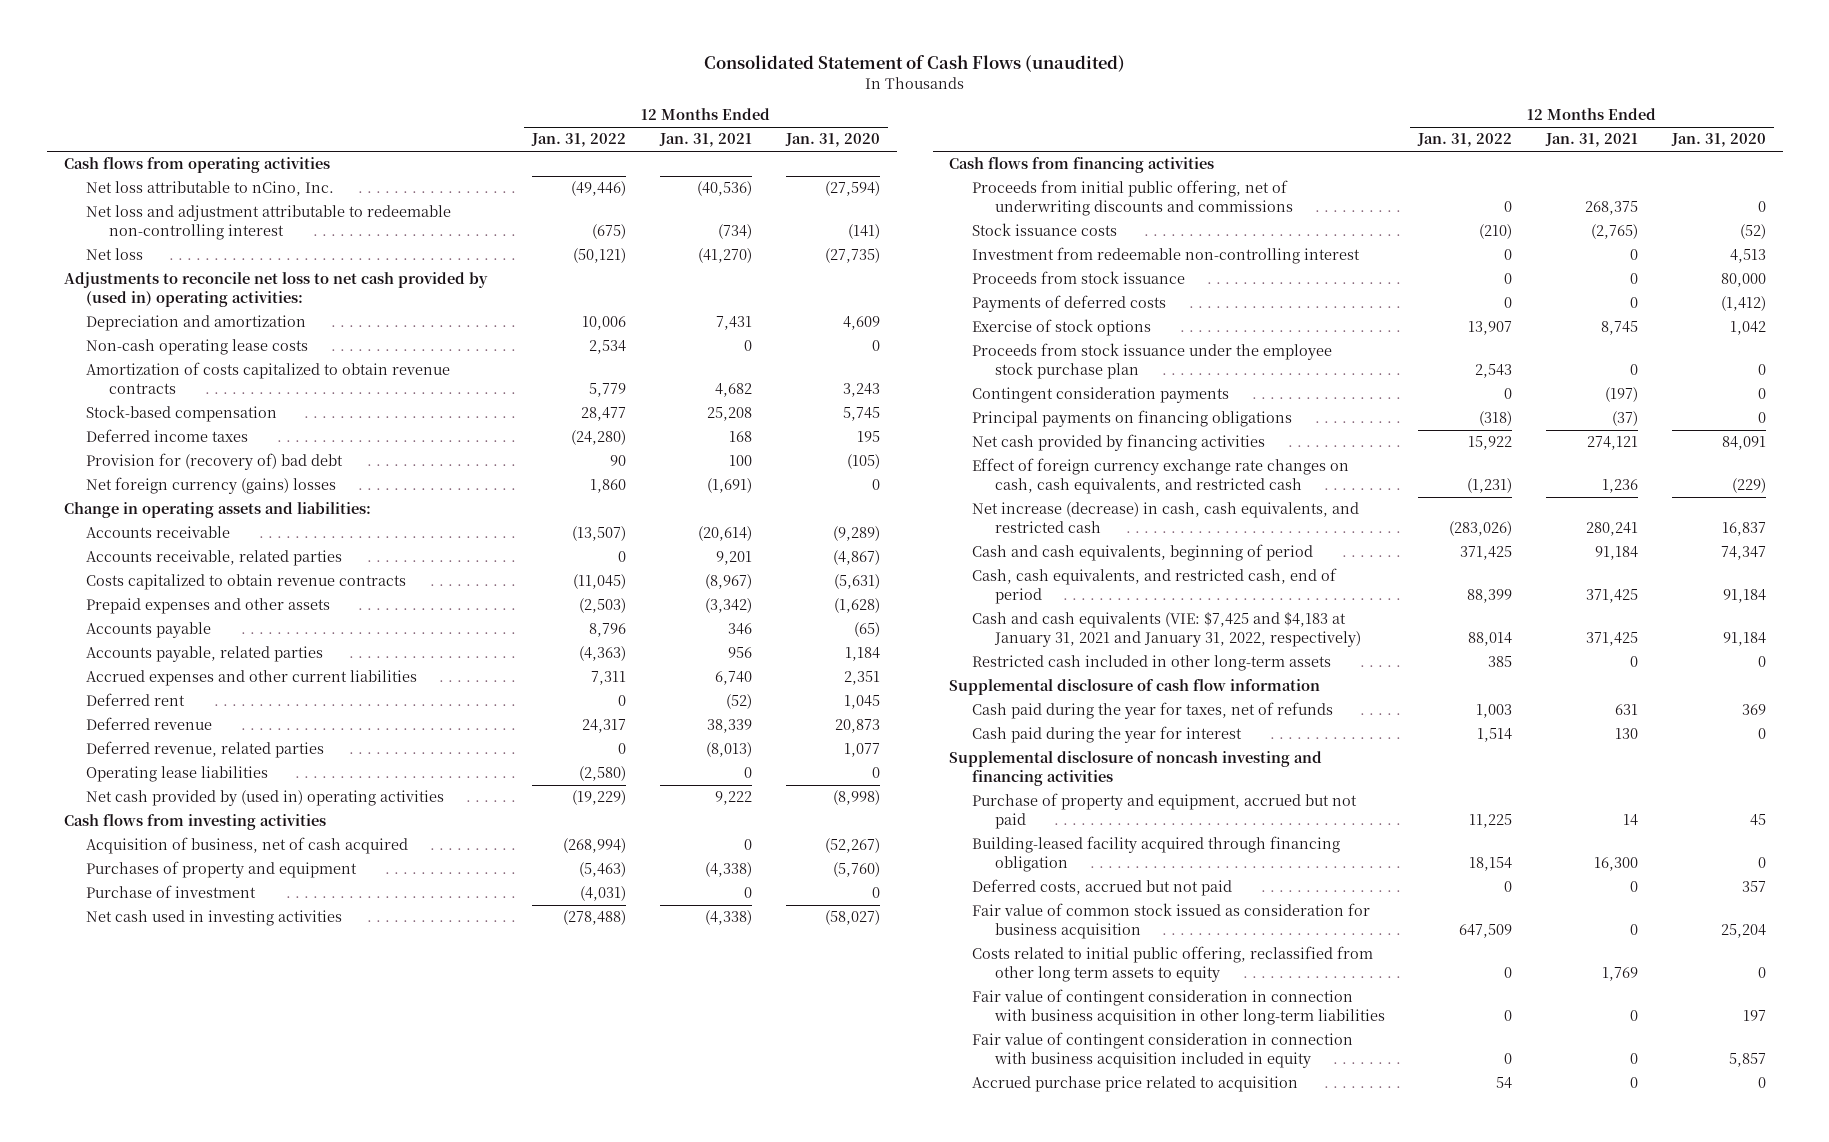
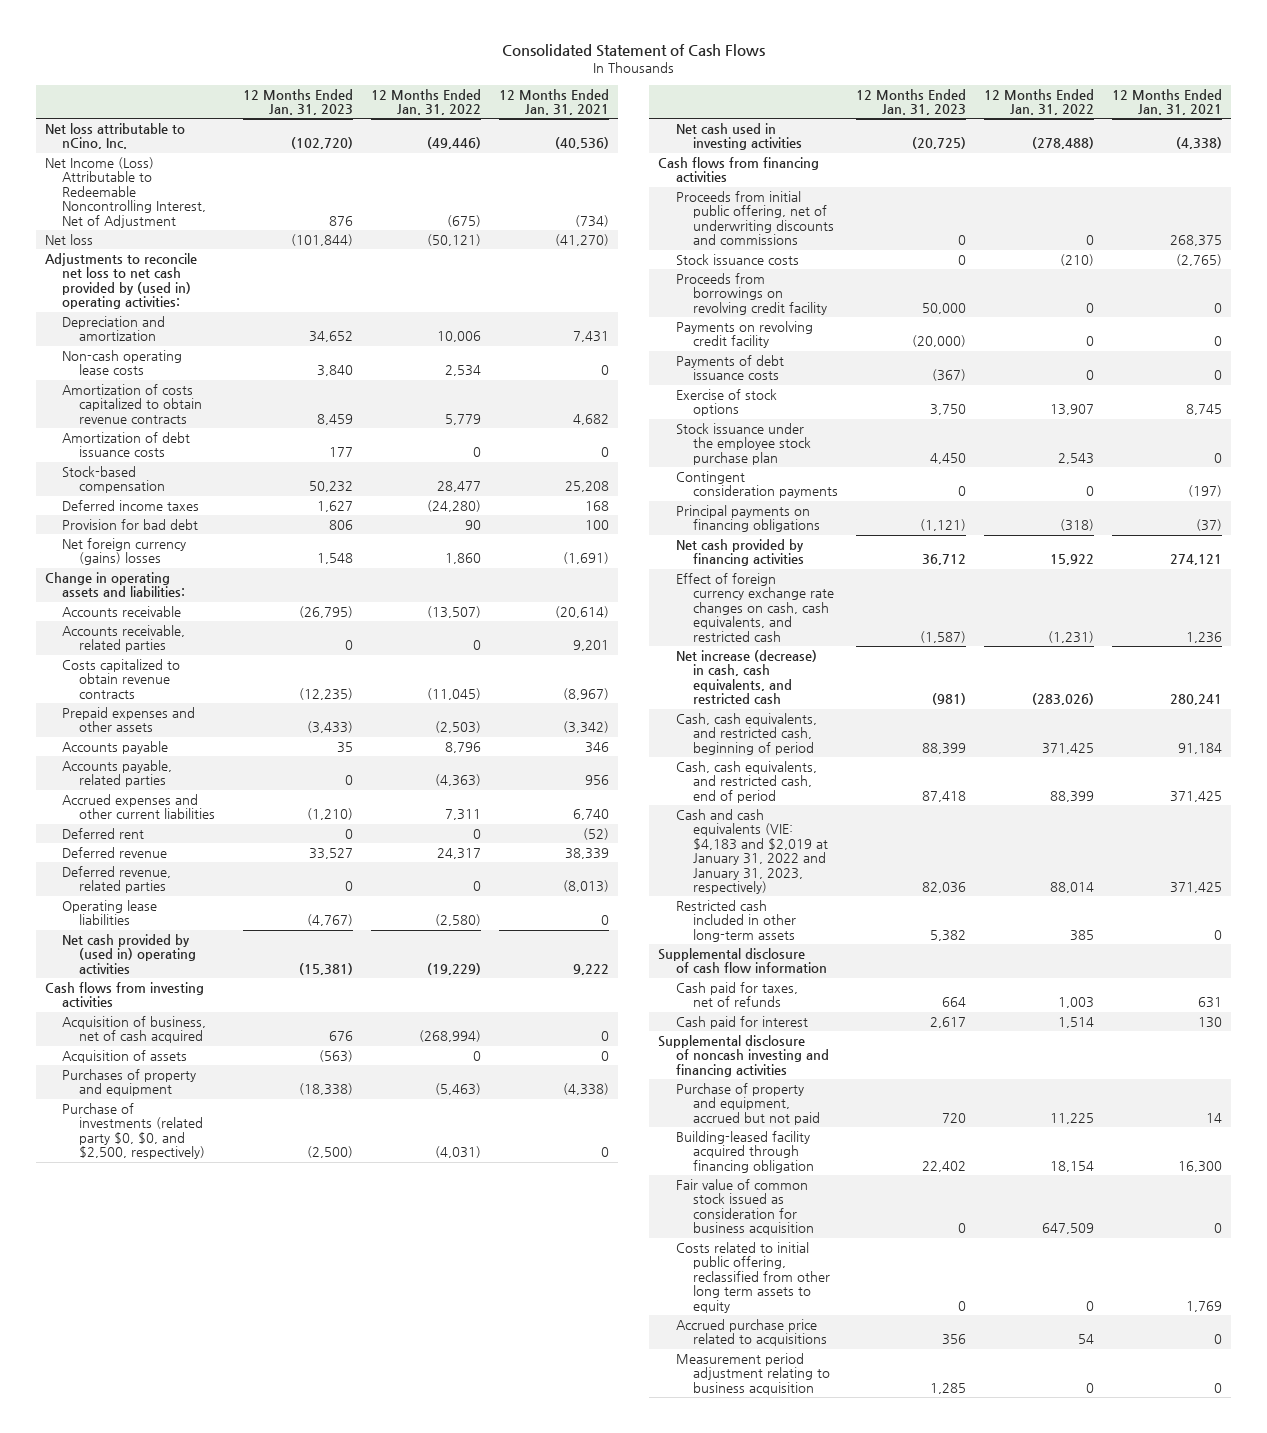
[703,55,1125,73] Consolidated Statement of Cash Flows (unaudited) -> [501,44,765,58] Consolidated Statement of Cash Flows
[784,133,880,148] Jan. 31, 2020 -> none
none -> [242,88,353,116] 12 Months Ended Jan. 31, 2023
[63,157,330,174] Cash flows from operating activities -> none
[86,205,452,240] Net loss and adjustment attributable to redeemable non-controlling interest -> [44,157,207,228] Net Income (Loss) Attributable to Redeemable Noncontrolling Interest, Net of Adjustment
none -> [62,432,191,458] Amortization of debt issuance costs
[86,453,344,471] Provision for (recovery of) bad debt -> [62,519,199,531] Provision for bad debt
none -> [62,1050,188,1064] Acquisition of assets
[86,885,257,899] Purchase of investment -> [62,1103,206,1160] Purchase of investments (related party $0, $0, and $2,500, respectively)
[972,247,1361,265] Investment from redeemable non-controlling interest -> none
[972,271,1186,285] Proceeds from stock issuance -> none
none -> [675,273,827,315] Proceeds from borrowings on revolving credit facility
none -> [675,321,813,349] Payments on revolving credit facility
[972,295,1167,313] Payments of deferred costs -> [675,355,784,381] Payments of debt issuance costs
[972,343,1333,379] Proceeds from stock issuance under the employee stock purchase plan -> [675,423,811,465] Stock issuance under the employee stock purchase plan
[972,544,1314,562] Cash and cash equivalents, beginning of period -> [675,713,817,755] Cash, cash equivalents, and restricted cash, beginning of period
[972,612,1361,647] Cash and cash equivalents (VIE: $7,425 and $4,183 at January 31, 2021 and January 31, 2022, respectively) -> [675,809,828,895] Cash and cash equivalents (VIE: $4,183 and $2,019 at January 31, 2022 and January 31, 2023, respectively)
[972,702,1334,720] Cash paid during the year for taxes, net of refunds -> [675,982,798,1008] Cash paid for taxes, net of refunds
[972,726,1243,744] Cash paid during the year for interest -> [675,1016,808,1030] Cash paid for interest
[972,879,1233,897] Deferred costs, accrued but not paid -> none
[972,989,1385,1025] Fair value of contingent consideration in connection with business acquisition in other long-term liabilities -> none
[972,1032,1354,1068] Fair value of contingent consideration in connection with business acquisition included in equity -> none
[972,1076,1299,1093] Accrued purchase price related to acquisition -> [675,1319,827,1347] Accrued purchase price related to acquisitions
none -> [675,1353,830,1395] Measurement period adjustment relating to business acquisition

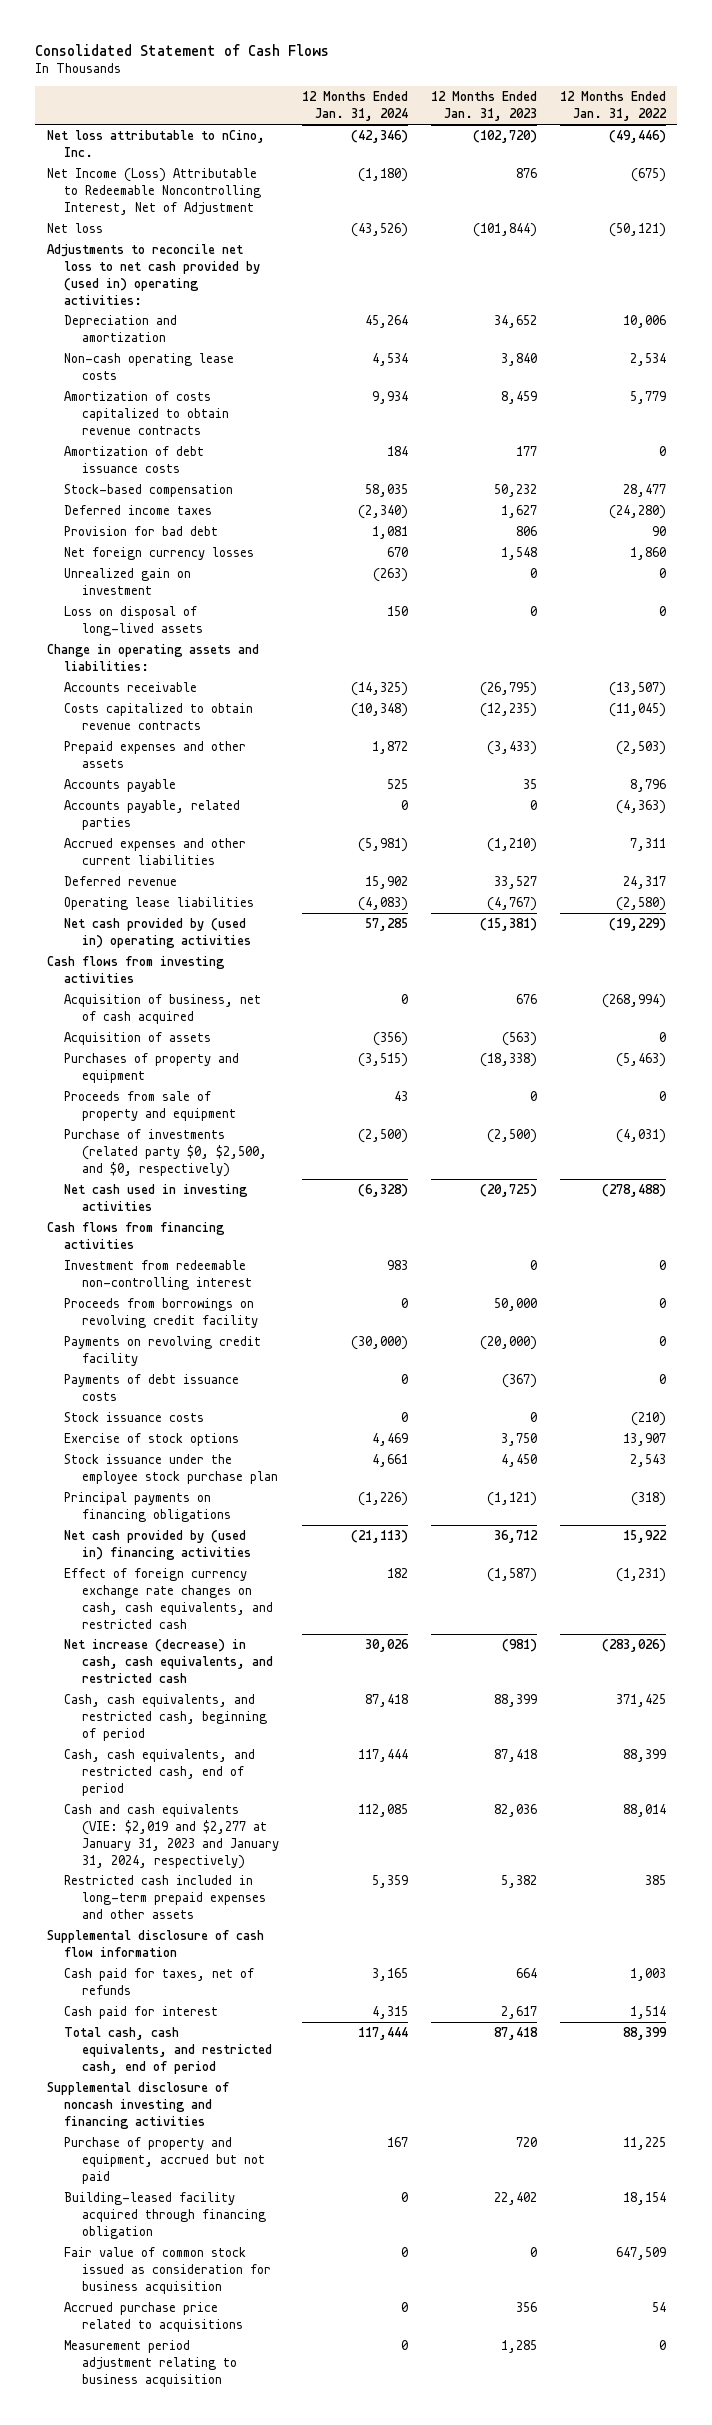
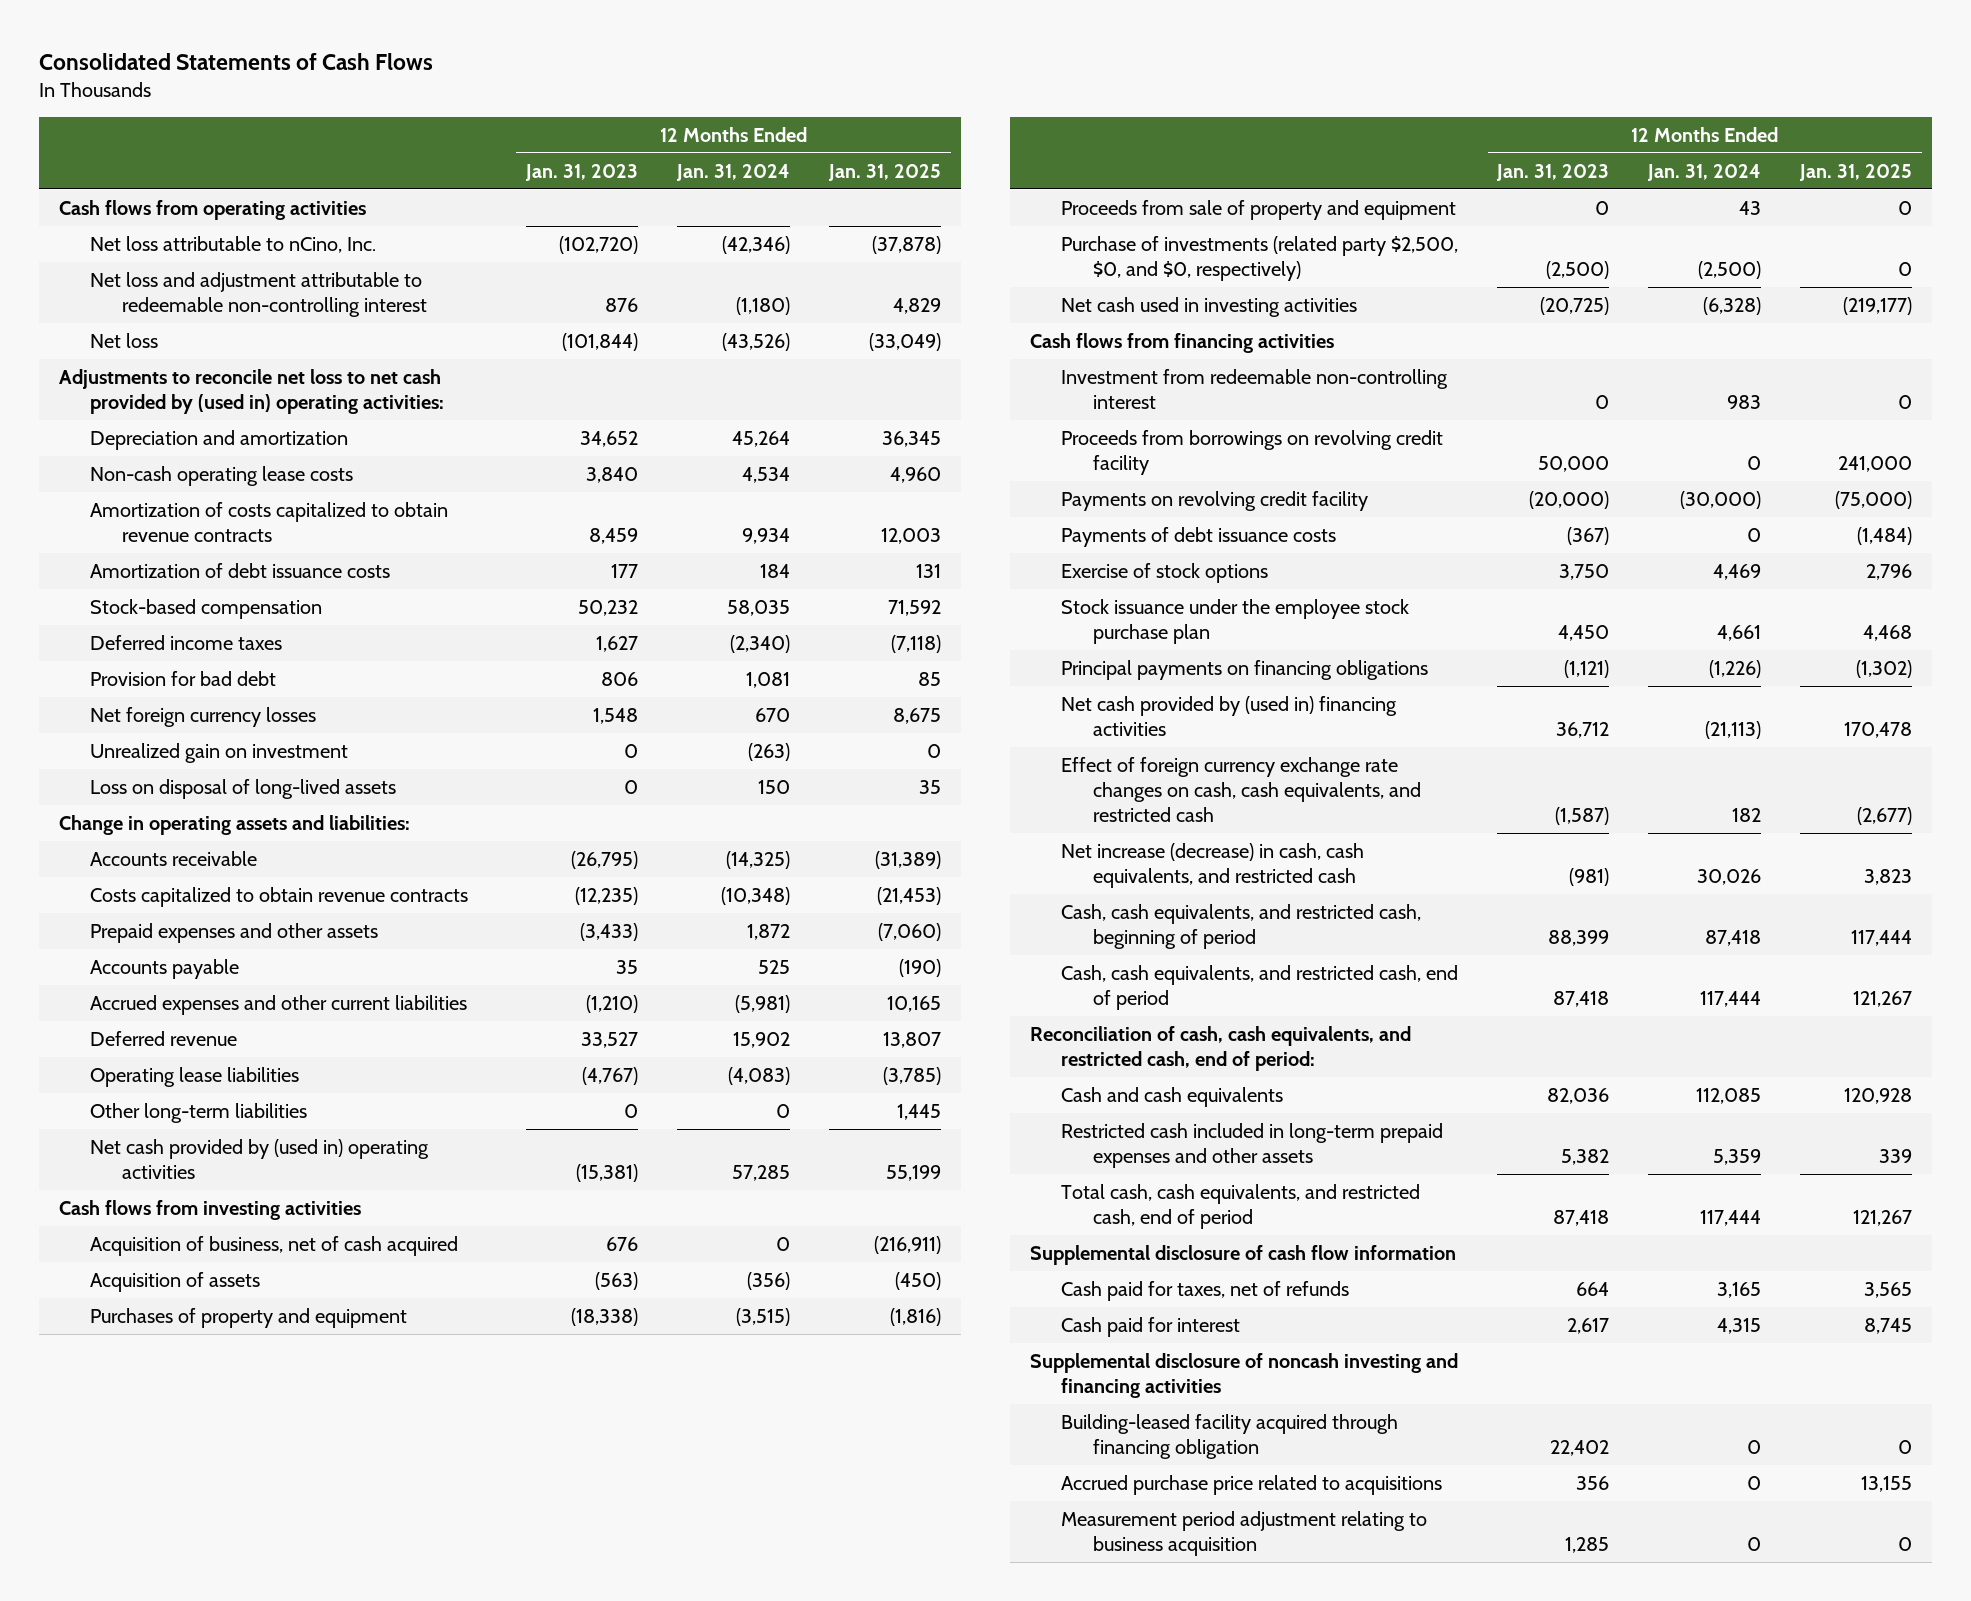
[35,43,330,56] Consolidated Statement of Cash Flows -> [39,52,434,70] Consolidated Statements of Cash Flows
[559,91,667,122] 12 Months Ended Jan. 31, 2022 -> none
none -> [828,163,942,181] Jan. 31, 2025
none -> [58,200,366,221] Cash flows from operating activities
[46,167,262,215] Net Income (Loss) Attributable to Redeemable Noncontrolling Interest, Net of Adjustment -> [90,272,427,317] Net loss and adjustment attributable to redeemable non-controlling interest
[64,799,241,830] Accounts payable, related parties -> none
none -> [90,1103,308,1124] Other long-term liabilities
[64,1128,268,1177] Purchase of investments (related party $0, $2,500, and $0, respectively) -> [1061,236,1459,281] Purchase of investments (related party $2,500, $0, and $0, respectively)
[64,1411,205,1422] Stock issuance costs -> none
none -> [1029,1026,1411,1071] Reconciliation of cash, cash equivalents, and restricted cash, end of period:
[64,1803,280,1869] Cash and cash equivalents (VIE: $2,019 and $2,277 at January 31, 2023 and January 31, 2024, respectively) -> [1061,1087,1284,1108] Cash and cash equivalents
[64,2026,273,2074] Total cash, cash equivalents, and restricted cash, end of period -> [1061,1184,1421,1229] Total cash, cash equivalents, and restricted cash, end of period
[64,2136,266,2184] Purchase of property and equipment, accrued but not paid -> none
[64,2246,272,2294] Fair value of common stock issued as consideration for business acquisition -> none

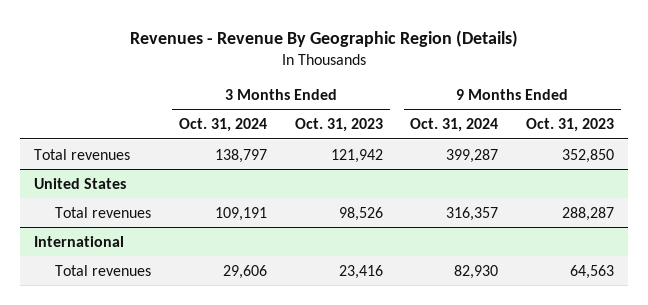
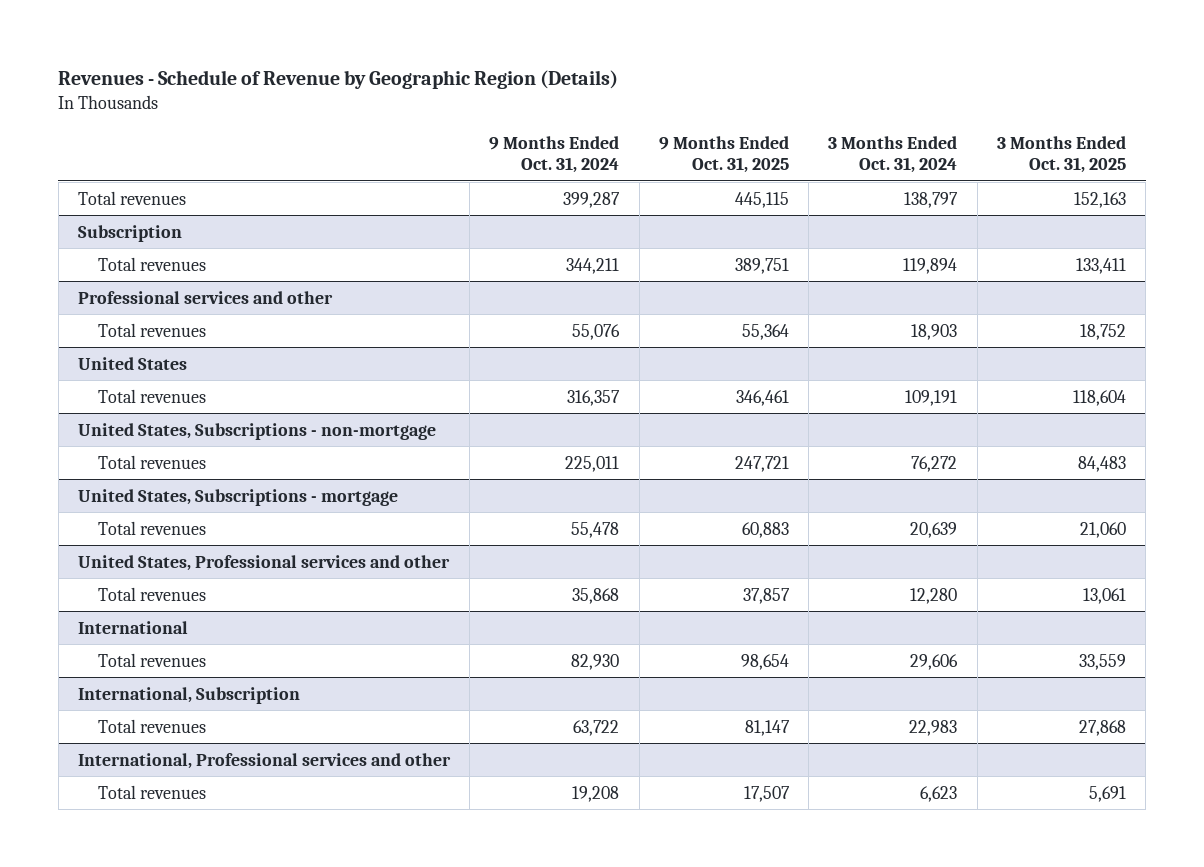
[129,29,518,47] Revenues - Revenue By Geographic Region (Details) -> [58,70,619,90] Revenues - Schedule of Revenue by Geographic Region (Details)
[294,118,383,133] Oct. 31, 2023 -> none
[526,118,615,133] Oct. 31, 2023 -> none
none -> [658,135,789,174] 9 Months Ended Oct. 31, 2025
none -> [996,135,1126,174] 3 Months Ended Oct. 31, 2025
none -> [77,224,182,242] Subscription
none -> [97,256,206,271] Total revenues
none -> [77,290,333,304] Professional services and other
none -> [97,322,206,337] Total revenues
none -> [77,422,436,440] United States, Subscriptions - non-mortgage
none -> [97,454,206,469] Total revenues
none -> [77,488,398,506] United States, Subscriptions - mortgage
none -> [97,520,206,535] Total revenues
none -> [77,554,450,571] United States, Professional services and other
none -> [97,586,206,601] Total revenues
none -> [77,686,300,704] International, Subscription
none -> [97,718,206,733] Total revenues
none -> [77,752,451,769] International, Professional services and other
none -> [97,784,206,799] Total revenues

